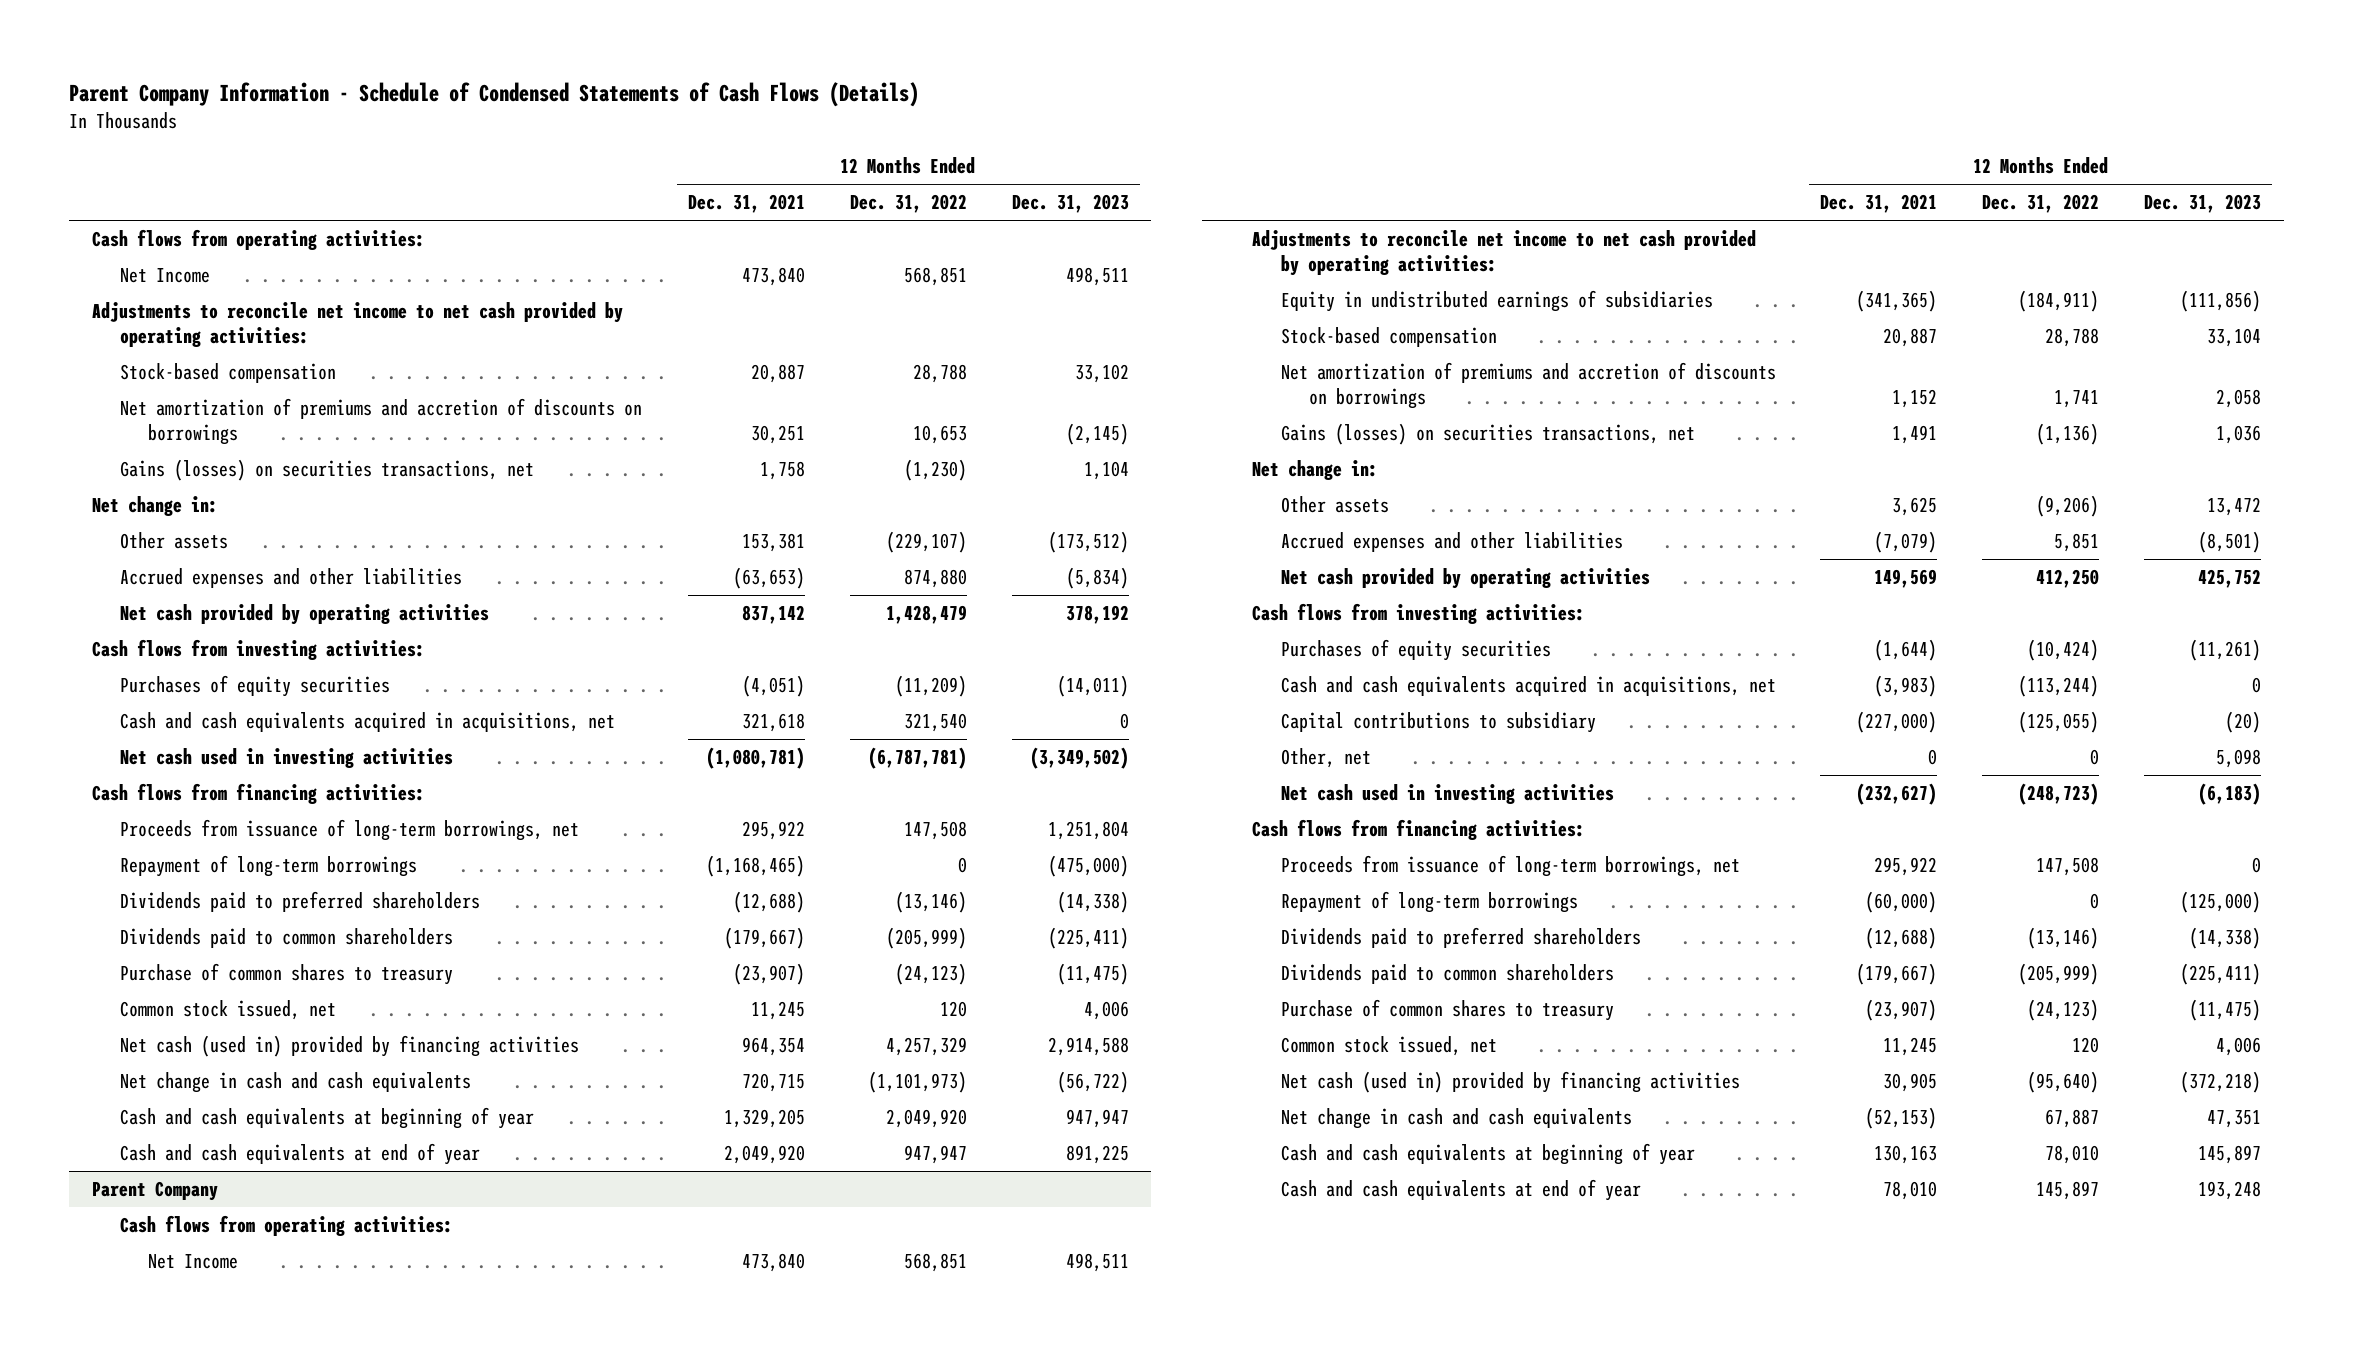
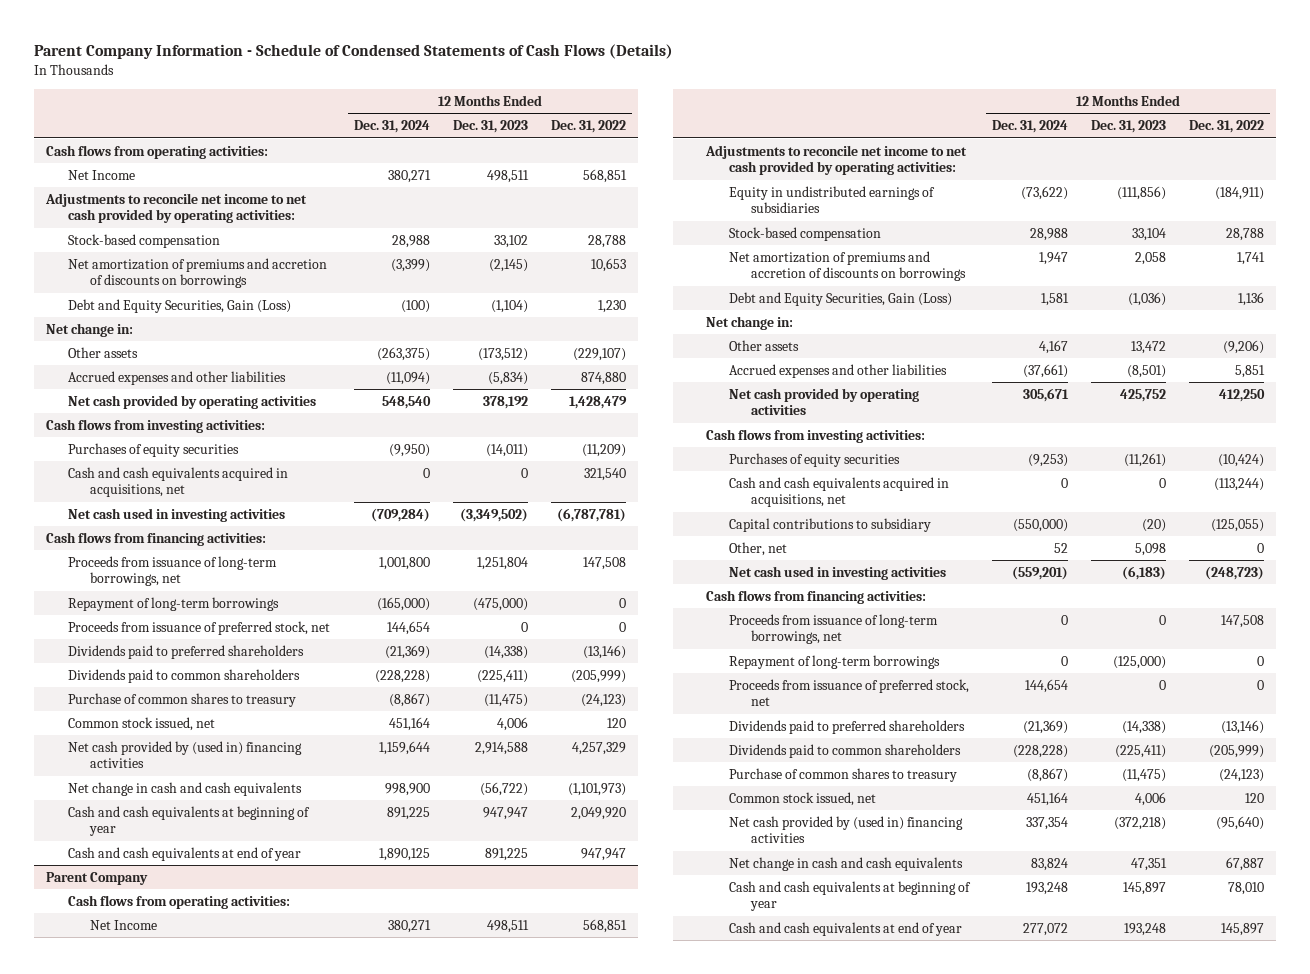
[688,194,806,214] Dec. 31, 2021 -> none
none -> [353,120,430,134] Dec. 31, 2024
[119,459,534,482] Gains (losses) on securities transactions, net -> [68,298,292,313] Debt and Equity Securities, Gain (Loss)
[903,459,967,482] (1,230) -> [598,299,627,313] 1,230
[1083,461,1129,481] 1,104 -> [490,299,528,313] (1,104)
none -> [68,620,331,635] Proceeds from issuance of preferred stock, net
[119,1035,579,1058] Net cash (used in) provided by financing activities -> [68,740,303,769] Net cash provided by (used in) financing activities
[1280,423,1695,446] Gains (losses) on securities transactions, net -> [728,291,952,306] Debt and Equity Securities, Gain (Loss)
[2036,423,2100,446] (1,136) -> [1238,291,1265,306] 1,136
[2216,425,2262,445] 1,036 -> [1128,291,1167,306] (1,036)
none -> [728,678,969,707] Proceeds from issuance of preferred stock, net
[1280,1071,1740,1094] Net cash (used in) provided by financing activities -> [728,815,963,844] Net cash provided by (used in) financing activities

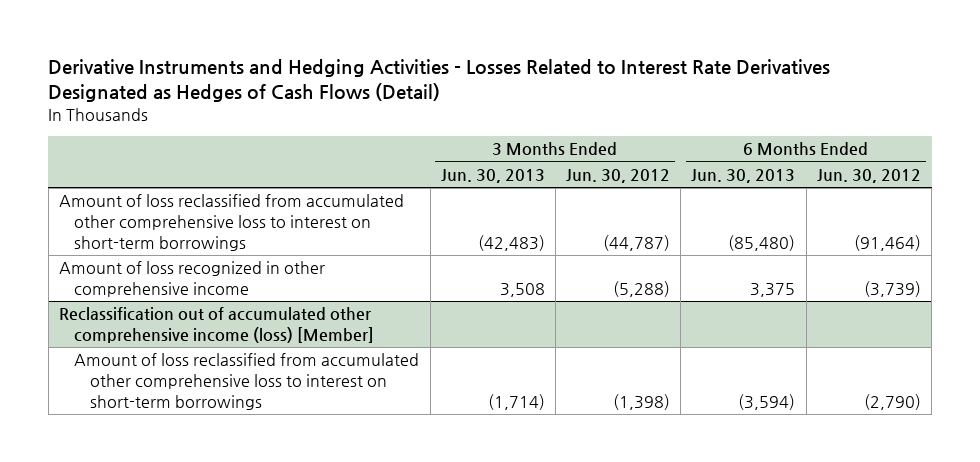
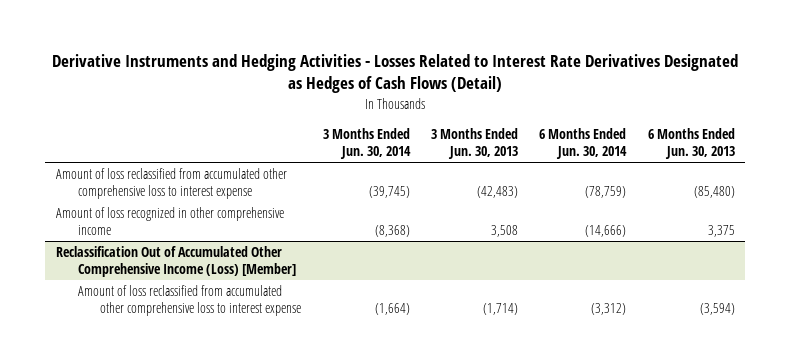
[566,169,671,184] Jun. 30, 2012 -> none
[816,169,921,184] Jun. 30, 2012 -> none
none -> [322,127,411,160] 3 Months Ended Jun. 30, 2014
none -> [539,127,628,160] 6 Months Ended Jun. 30, 2014
[58,194,404,251] Amount of loss reclassified from accumulated other comprehensive loss to interest on short-term borrowings -> [56,168,288,200] Amount of loss reclassified from accumulated other comprehensive loss to interest expense
[58,307,375,344] Reclassification out of accumulated other comprehensive income (loss) [Member] -> [56,246,297,278] Reclassification Out of Accumulated Other Comprehensive Income (Loss) [Member]
[74,353,420,410] Amount of loss reclassified from accumulated other comprehensive loss to interest on short-term borrowings -> [78,285,302,317] Amount of loss reclassified from accumulated other comprehensive loss to interest expense

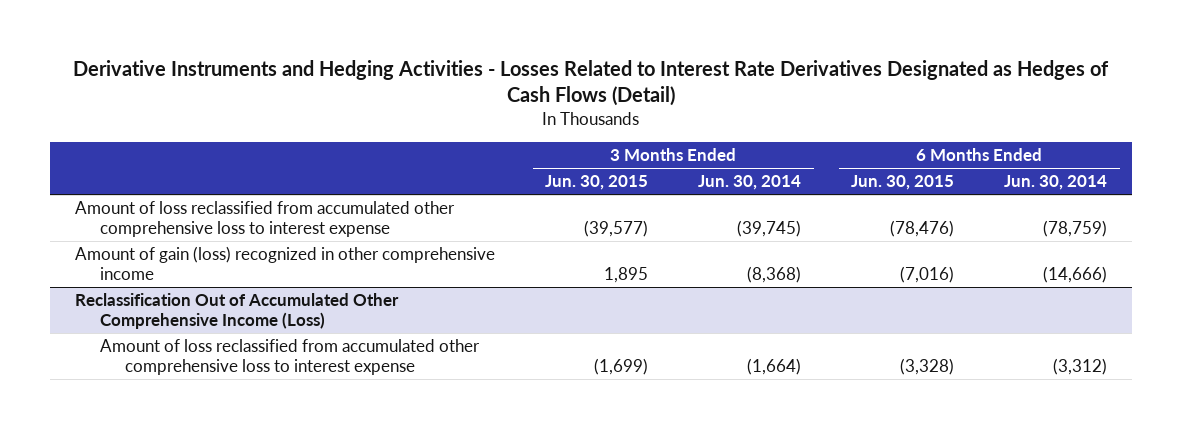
[430,127,518,160] 3 Months Ended Jun. 30, 2013 -> none
[647,127,735,160] 6 Months Ended Jun. 30, 2013 -> none
none -> [545,175,649,191] Jun. 30, 2015
none -> [851,175,955,191] Jun. 30, 2015
[56,207,285,236] Amount of loss recognized in other comprehensive income -> [75,246,496,280] Amount of gain (loss) recognized in other comprehensive income
[56,246,297,278] Reclassification Out of Accumulated Other Comprehensive Income (Loss) [Member] -> [75,293,400,329] Reclassification Out of Accumulated Other Comprehensive Income (Loss)

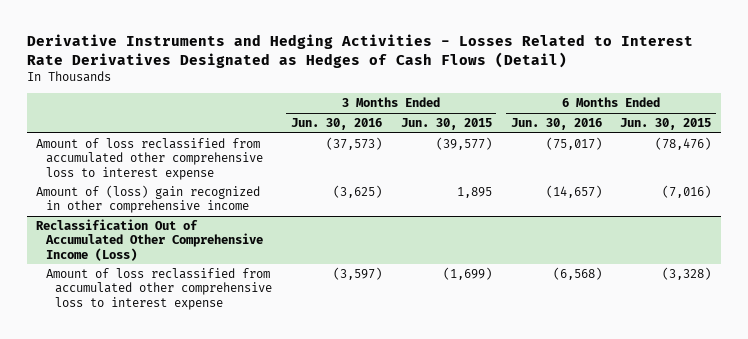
[698,175,802,191] Jun. 30, 2014 -> none
[1004,175,1108,191] Jun. 30, 2014 -> none
none -> [290,118,382,131] Jun. 30, 2016
none -> [510,118,602,131] Jun. 30, 2016
[75,246,496,280] Amount of gain (loss) recognized in other comprehensive income -> [36,185,261,214] Amount of (loss) gain recognized in other comprehensive income

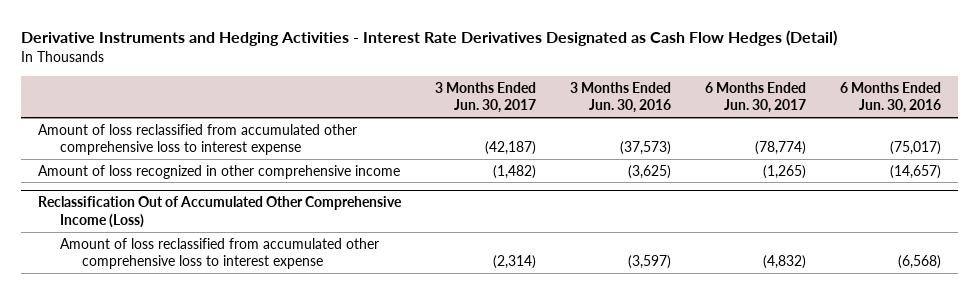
[26,33,693,68] Derivative Instruments and Hedging Activities - Losses Related to Interest Rate Derivatives Designated as Hedges of Cash Flows (Detail) -> [21,30,838,47] Derivative Instruments and Hedging Activities - Interest Rate Derivatives Designated as Cash Flow Hedges (Detail)
[400,118,492,131] Jun. 30, 2015 -> none
[620,118,712,131] Jun. 30, 2015 -> none
none -> [435,81,537,114] 3 Months Ended Jun. 30, 2017
none -> [704,81,806,114] 6 Months Ended Jun. 30, 2017
[36,185,261,214] Amount of (loss) gain recognized in other comprehensive income -> [38,164,401,179] Amount of loss recognized in other comprehensive income

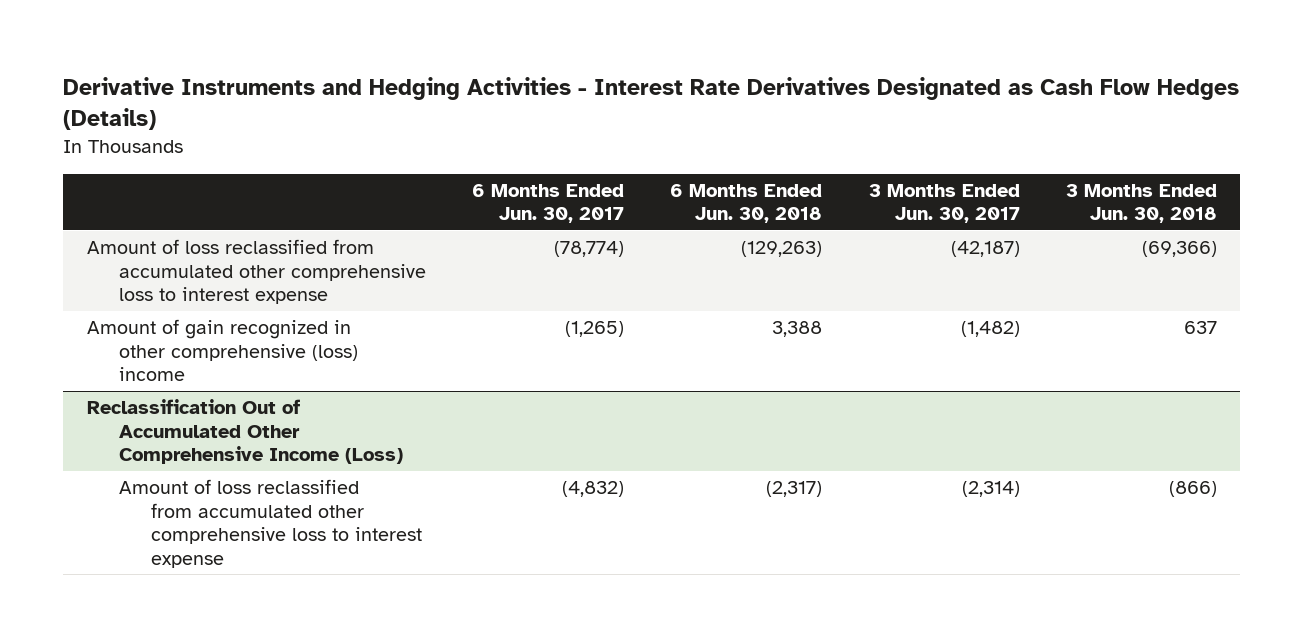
[21,30,838,47] Derivative Instruments and Hedging Activities - Interest Rate Derivatives Designated as Cash Flow Hedges (Detail) -> [63,76,1240,131] Derivative Instruments and Hedging Activities - Interest Rate Derivatives Designated as Cash Flow Hedges (Details)
[569,81,671,114] 3 Months Ended Jun. 30, 2016 -> none
[839,81,941,114] 6 Months Ended Jun. 30, 2016 -> none
none -> [670,183,823,224] 6 Months Ended Jun. 30, 2018
none -> [1066,183,1218,224] 3 Months Ended Jun. 30, 2018
[38,164,401,179] Amount of loss recognized in other comprehensive income -> [86,318,358,382] Amount of gain recognized in other comprehensive (loss) income

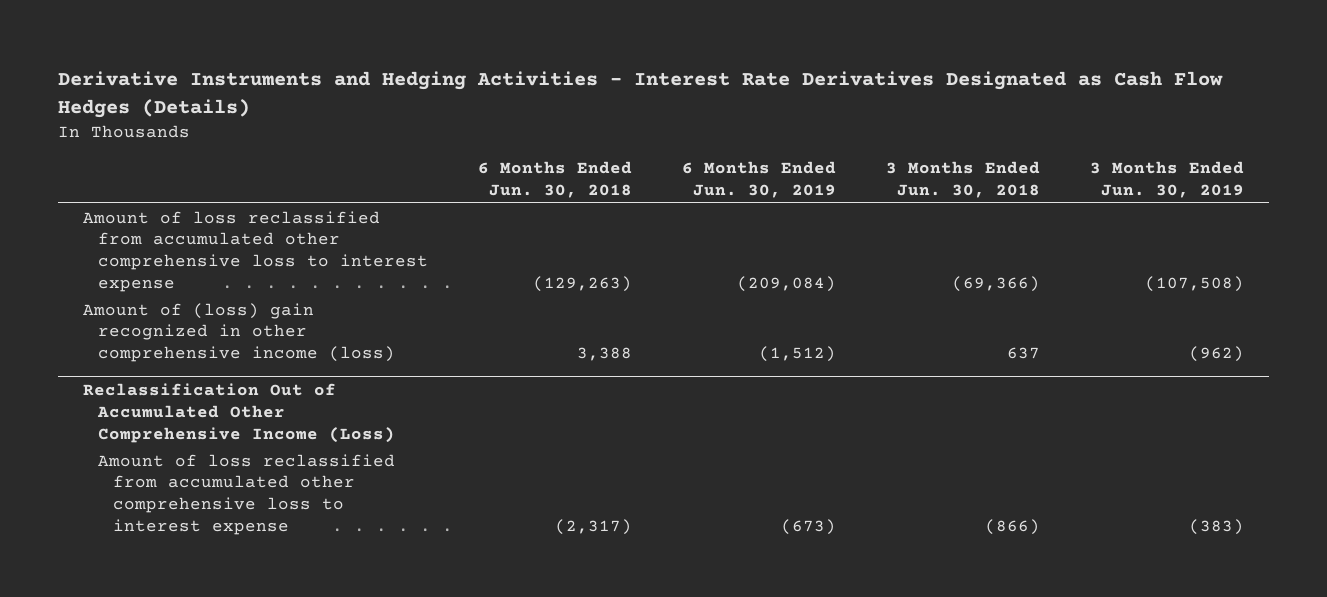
[472,183,625,224] 6 Months Ended Jun. 30, 2017 -> none
[868,183,1020,224] 3 Months Ended Jun. 30, 2017 -> none
none -> [682,160,837,198] 6 Months Ended Jun. 30, 2019
none -> [1090,160,1245,198] 3 Months Ended Jun. 30, 2019
[86,318,358,382] Amount of gain recognized in other comprehensive (loss) income -> [82,302,395,363] Amount of (loss) gain recognized in other comprehensive income (loss)

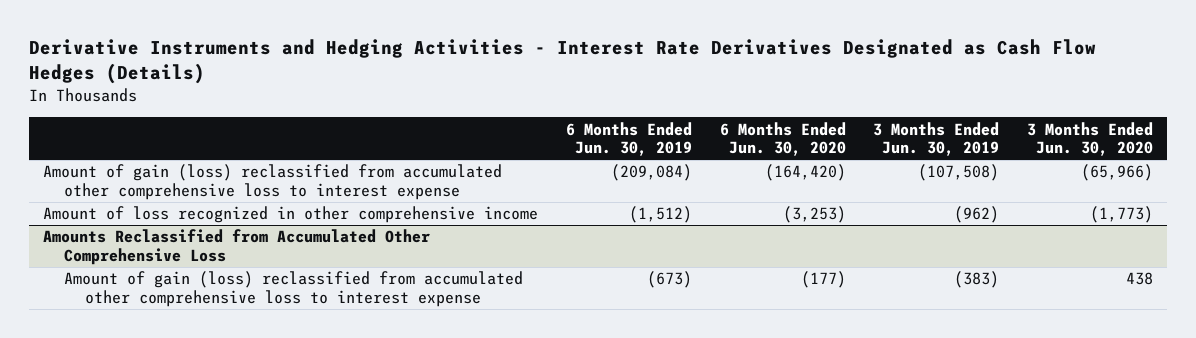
[478,160,633,198] 6 Months Ended Jun. 30, 2018 -> none
[886,160,1041,198] 3 Months Ended Jun. 30, 2018 -> none
none -> [719,121,846,157] 6 Months Ended Jun. 30, 2020
none -> [1027,121,1154,157] 3 Months Ended Jun. 30, 2020
[82,210,428,292] Amount of loss reclassified from accumulated other comprehensive loss to interest expense -> [43,164,503,201] Amount of gain (loss) reclassified from accumulated other comprehensive loss to interest expense
[82,302,395,363] Amount of (loss) gain recognized in other comprehensive income (loss) -> [43,206,539,224] Amount of loss recognized in other comprehensive income
[82,383,395,444] Reclassification Out of Accumulated Other Comprehensive Income (Loss) -> [43,229,431,266] Amounts Reclassified from Accumulated Other Comprehensive Loss
[97,453,395,535] Amount of loss reclassified from accumulated other comprehensive loss to interest expense -> [64,271,524,308] Amount of gain (loss) reclassified from accumulated other comprehensive loss to interest expense

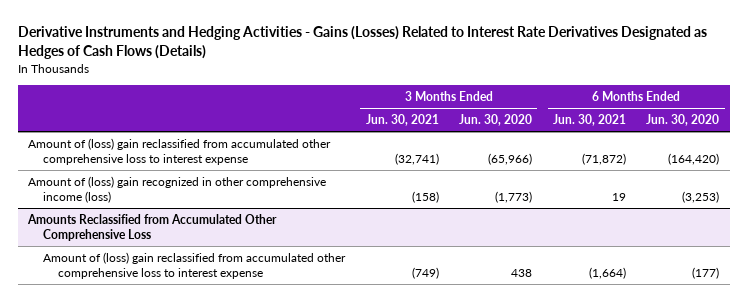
[29,39,1097,85] Derivative Instruments and Hedging Activities - Interest Rate Derivatives Designated as Cash Flow Hedges (Details) -> [18,26,708,60] Derivative Instruments and Hedging Activities - Gains (Losses) Related to Interest Rate Derivatives Designated as Hedges of Cash Flows (Details)
[565,121,692,157] 6 Months Ended Jun. 30, 2019 -> none
[873,121,1000,157] 3 Months Ended Jun. 30, 2019 -> none
none -> [365,113,439,126] Jun. 30, 2021
none -> [552,113,626,126] Jun. 30, 2021
[43,164,503,201] Amount of gain (loss) reclassified from accumulated other comprehensive loss to interest expense -> [28,137,332,165] Amount of (loss) gain reclassified from accumulated other comprehensive loss to interest expense
[43,206,539,224] Amount of loss recognized in other comprehensive income -> [28,175,327,203] Amount of (loss) gain recognized in other comprehensive income (loss)
[64,271,524,308] Amount of gain (loss) reclassified from accumulated other comprehensive loss to interest expense -> [43,251,347,279] Amount of (loss) gain reclassified from accumulated other comprehensive loss to interest expense

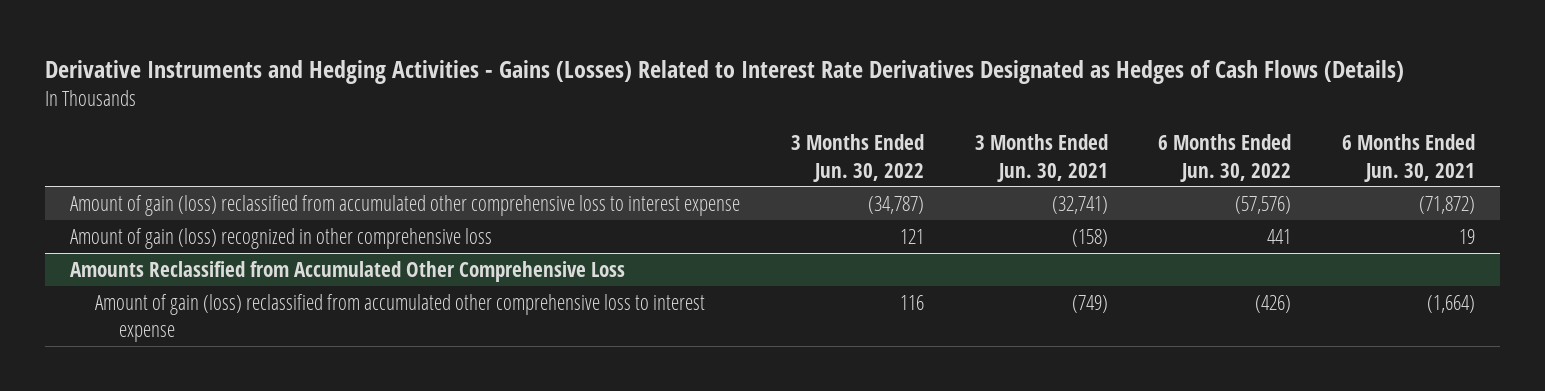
[459,113,533,126] Jun. 30, 2020 -> none
[646,113,720,126] Jun. 30, 2020 -> none
none -> [790,134,924,182] 3 Months Ended Jun. 30, 2022
none -> [1158,134,1292,182] 6 Months Ended Jun. 30, 2022
[28,137,332,165] Amount of (loss) gain reclassified from accumulated other comprehensive loss to interest expense -> [70,194,741,216] Amount of gain (loss) reclassified from accumulated other comprehensive loss to interest expense
[28,175,327,203] Amount of (loss) gain recognized in other comprehensive income (loss) -> [70,227,493,249] Amount of gain (loss) recognized in other comprehensive loss
[43,251,347,279] Amount of (loss) gain reclassified from accumulated other comprehensive loss to interest expense -> [94,293,705,342] Amount of gain (loss) reclassified from accumulated other comprehensive loss to interest expense

